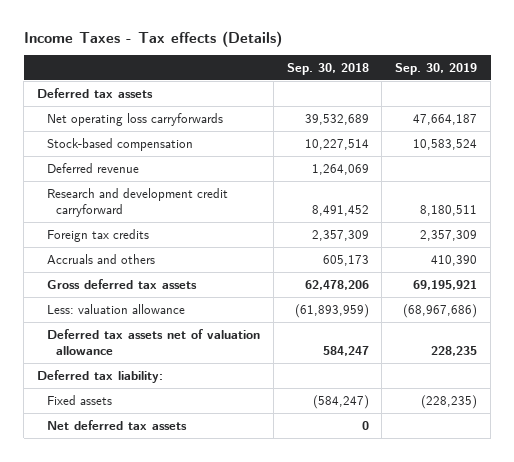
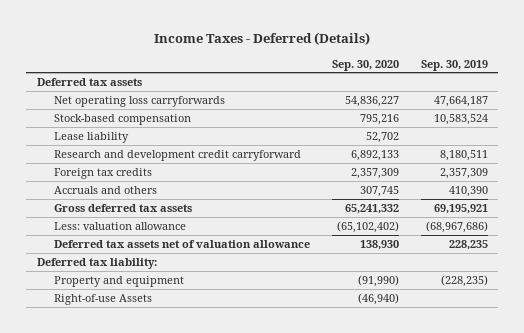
[23,30,282,47] Income Taxes - Tax effects (Details) -> [154,32,371,46] Income Taxes - Deferred (Details)
[286,62,369,75] Sep. 30, 2018 -> none
none -> [331,59,399,71] Sep. 30, 2020
[46,162,139,173] Deferred revenue -> none
none -> [53,132,129,144] Lease liability
[46,419,187,430] Net deferred tax assets -> none
[46,394,112,405] Fixed assets -> [53,276,184,288] Property and equipment
none -> [53,294,152,306] Right-of-use Assets

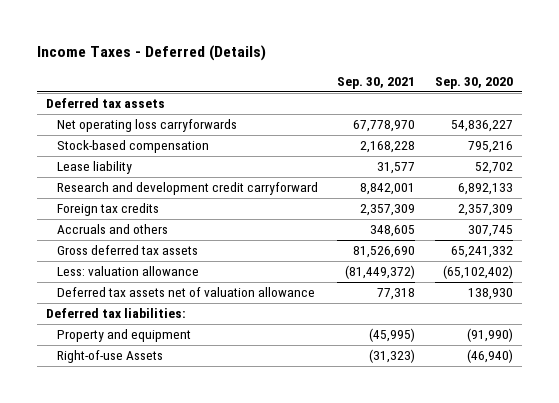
[420,59,488,71] Sep. 30, 2019 -> none
none -> [337,76,416,89] Sep. 30, 2021
[36,258,157,270] Deferred tax liability: -> [46,308,187,319] Deferred tax liabilities:

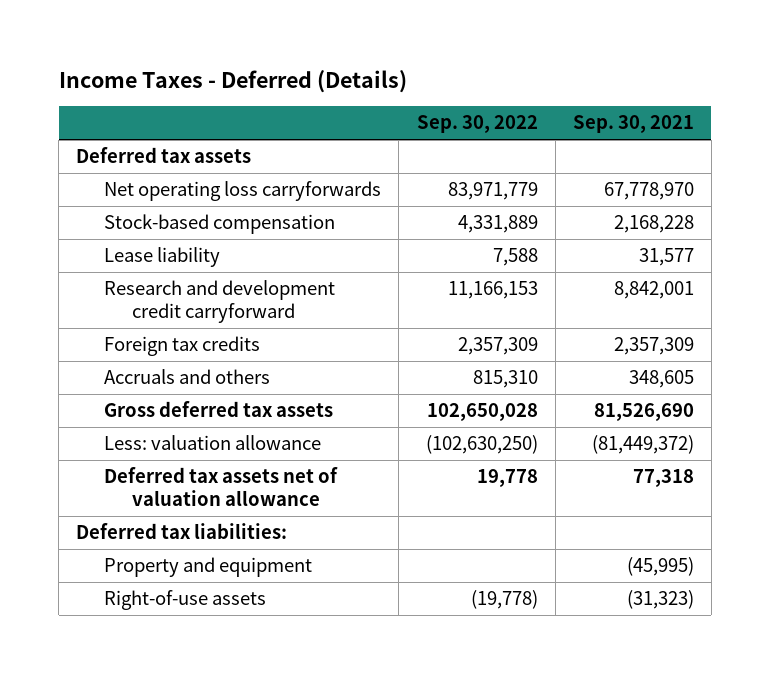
[434,76,513,89] Sep. 30, 2020 -> none
none -> [416,115,538,134] Sep. 30, 2022
[56,350,163,364] Right-of-use Assets -> [104,590,267,611] Right-of-use assets

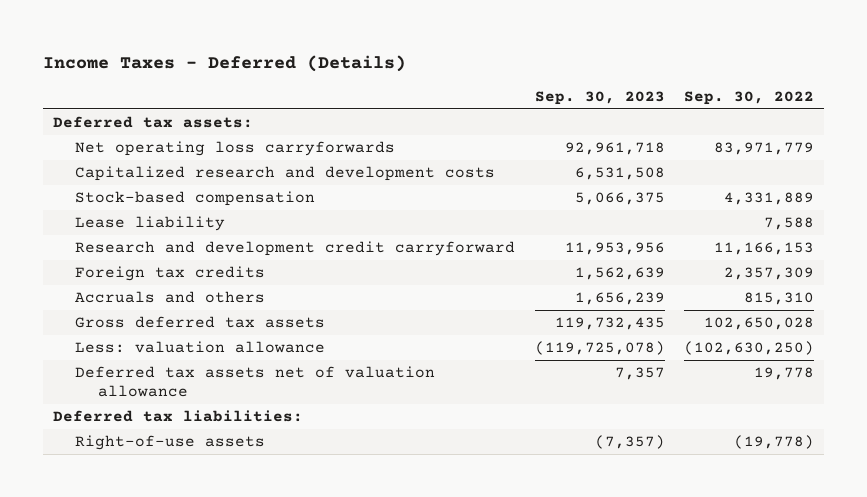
[572,115,694,134] Sep. 30, 2021 -> none
none -> [534,90,665,105] Sep. 30, 2023
[76,147,252,164] Deferred tax assets -> [52,116,253,129] Deferred tax assets:
none -> [75,166,496,182] Capitalized research and development costs
[104,557,313,578] Property and equipment -> none

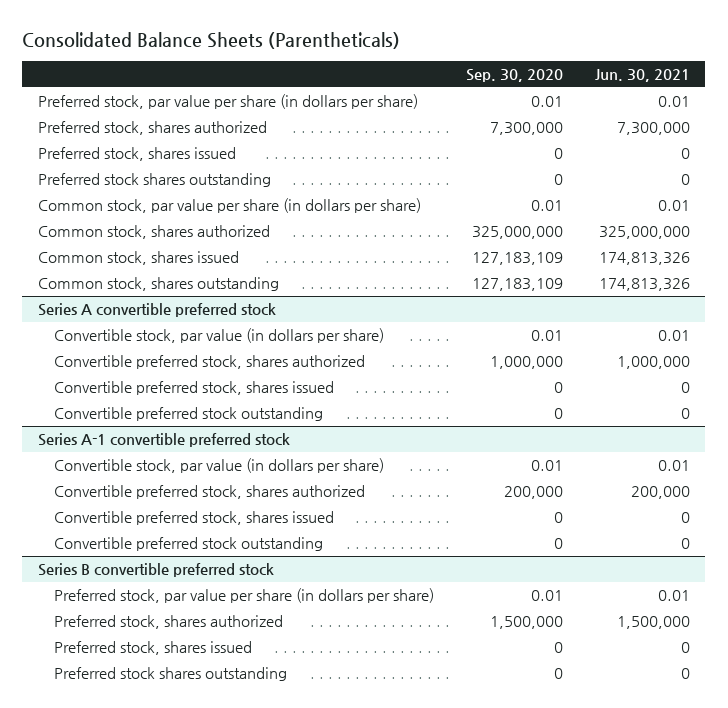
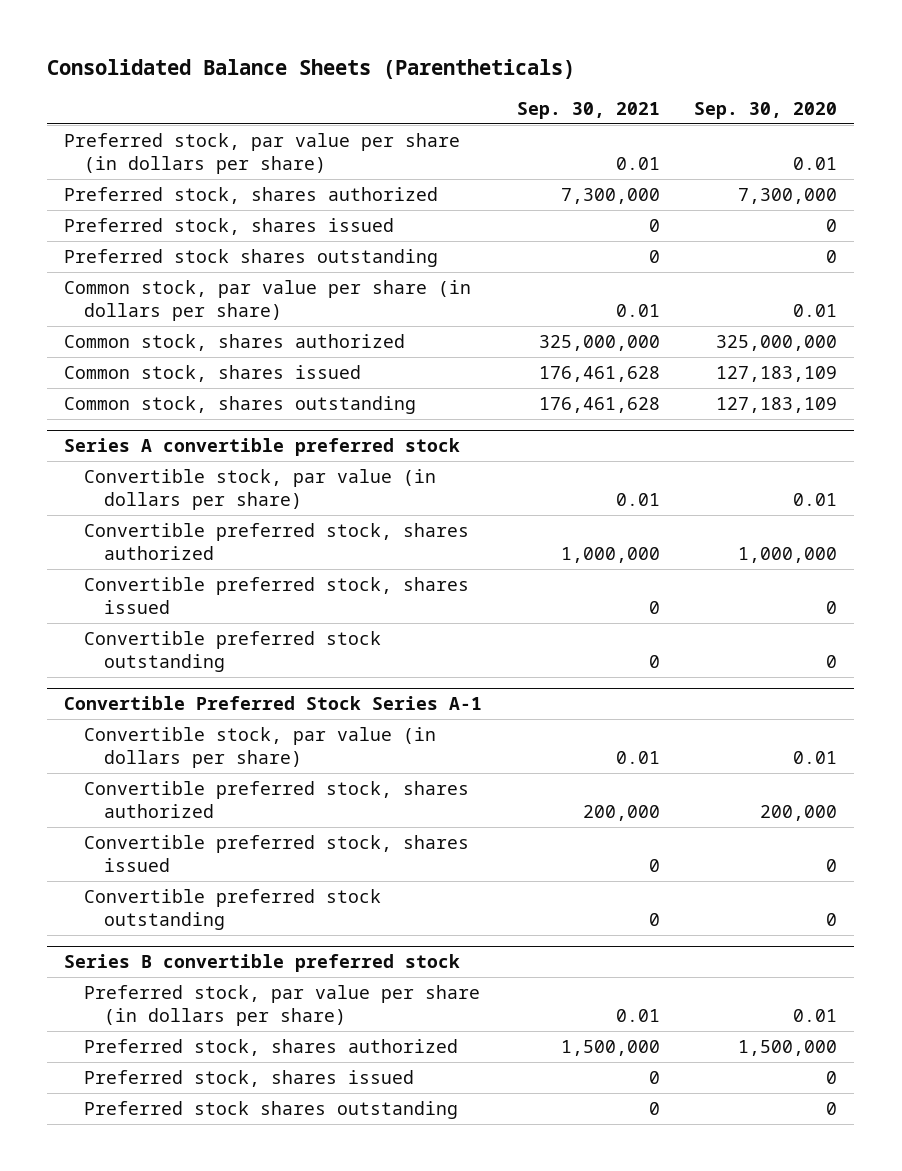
[594,69,690,83] Jun. 30, 2021 -> none
none -> [516,101,660,119] Sep. 30, 2021
[38,433,291,448] Series A-1 convertible preferred stock -> [64,696,483,711] Convertible Preferred Stock Series A-1

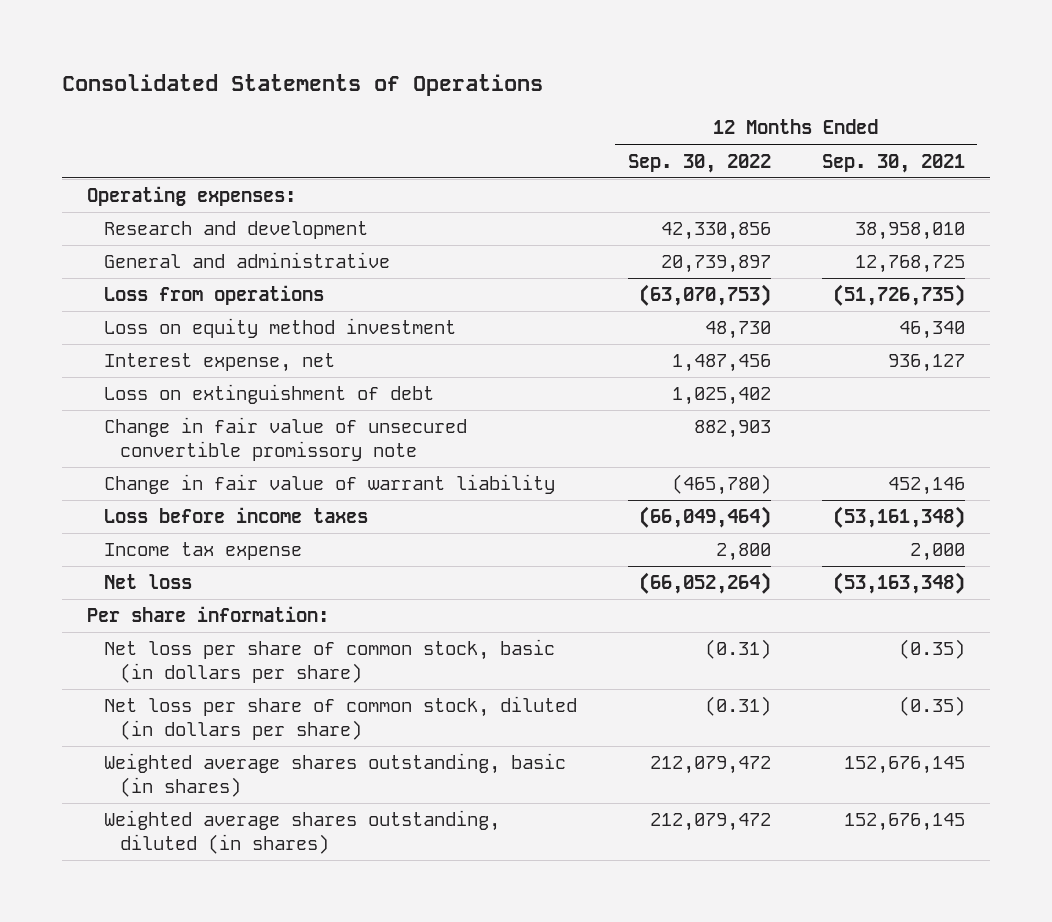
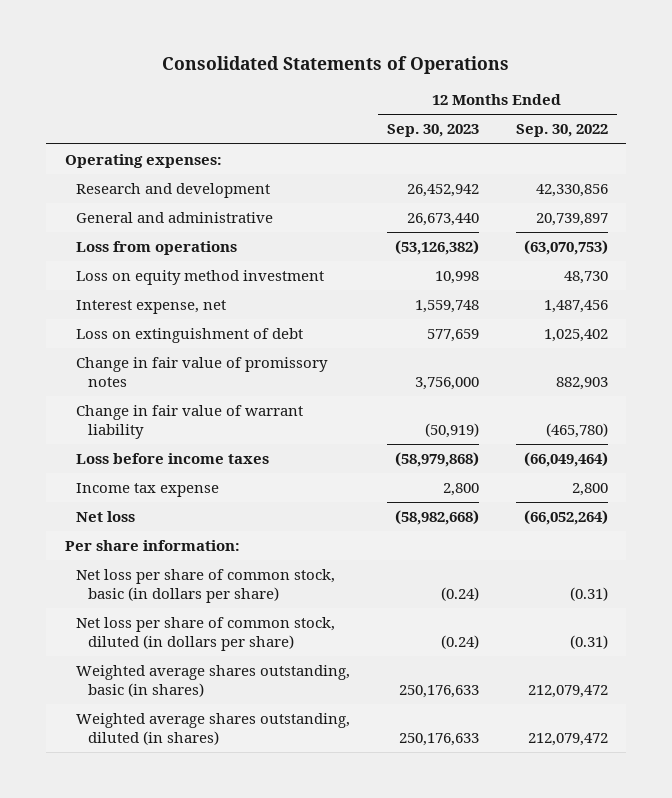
[821,153,965,173] Sep. 30, 2021 -> none
none -> [387,124,480,138] Sep. 30, 2023
[103,417,467,462] Change in fair value of unsecured convertible promissory note -> [76,357,329,388] Change in fair value of promissory notes

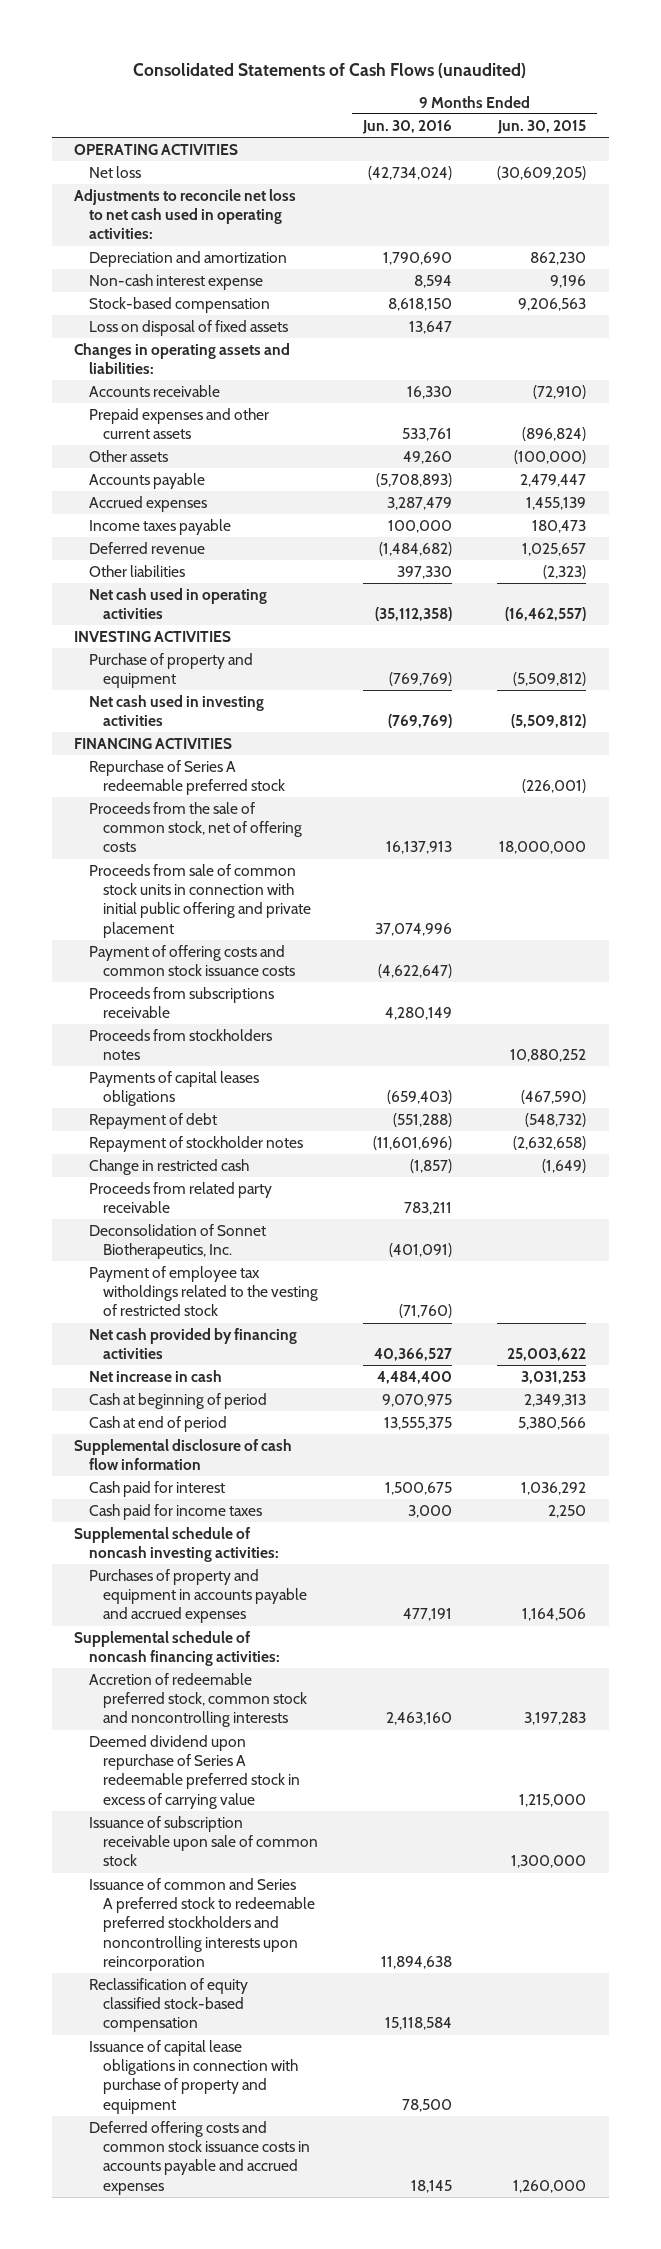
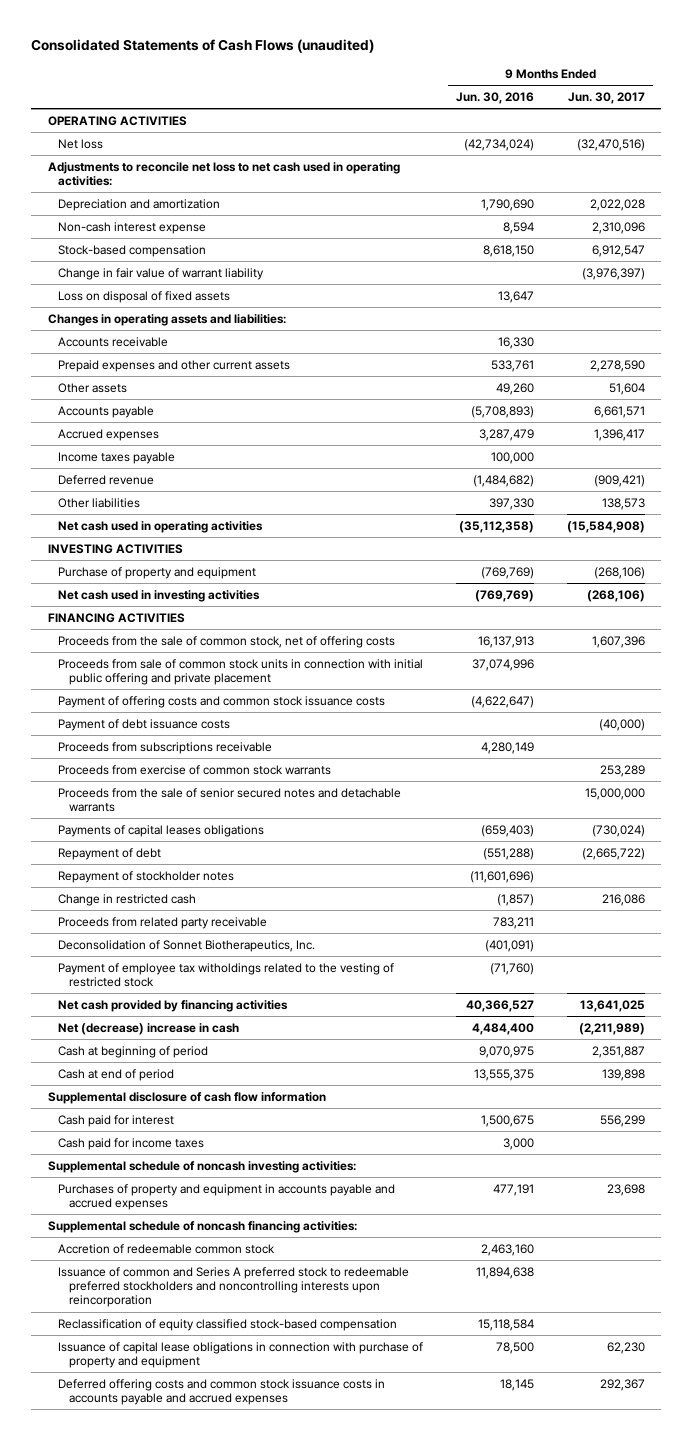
[497,119,587,134] Jun. 30, 2015 -> none
none -> [567,91,645,104] Jun. 30, 2017
none -> [58,267,265,280] Change in fair value of warrant liability
[88,759,285,796] Repurchase of Series A redeemable preferred stock -> none
none -> [58,718,231,731] Payment of debt issuance costs
none -> [58,764,332,775] Proceeds from exercise of common stock warrants
[88,1028,272,1061] Proceeds from stockholders notes -> [58,787,402,813] Proceeds from the sale of senior secured notes and detachable warrants
[88,1369,222,1382] Net increase in cash -> [58,1022,240,1035] Net (decrease) increase in cash
[88,1734,300,1809] Deemed dividend upon repurchase of Series A redeemable preferred stock in excess of carrying value -> none
[88,1815,318,1867] Issuance of subscription receivable upon sale of common stock -> none
[88,1672,307,1728] Accretion of redeemable preferred stock, common stock and noncontrolling interests -> [58,1243,276,1254] Accretion of redeemable common stock

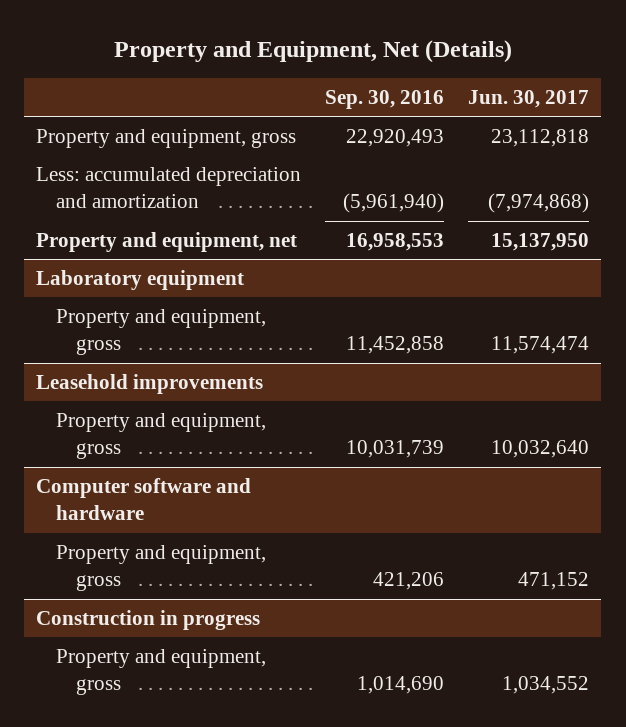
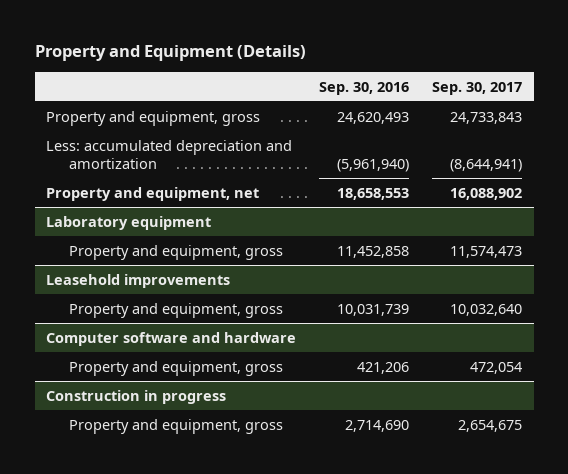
[113,39,512,63] Property and Equipment, Net (Details) -> [34,45,306,62] Property and Equipment (Details)
[468,89,590,108] Jun. 30, 2017 -> none
none -> [432,81,523,95] Sep. 30, 2017
[346,128,445,147] 22,920,493 -> [337,111,410,124] 24,620,493
[346,232,445,251] 16,958,553 -> [337,187,410,200] 18,658,553
[357,676,445,695] 1,014,690 -> [345,419,410,432] 2,714,690

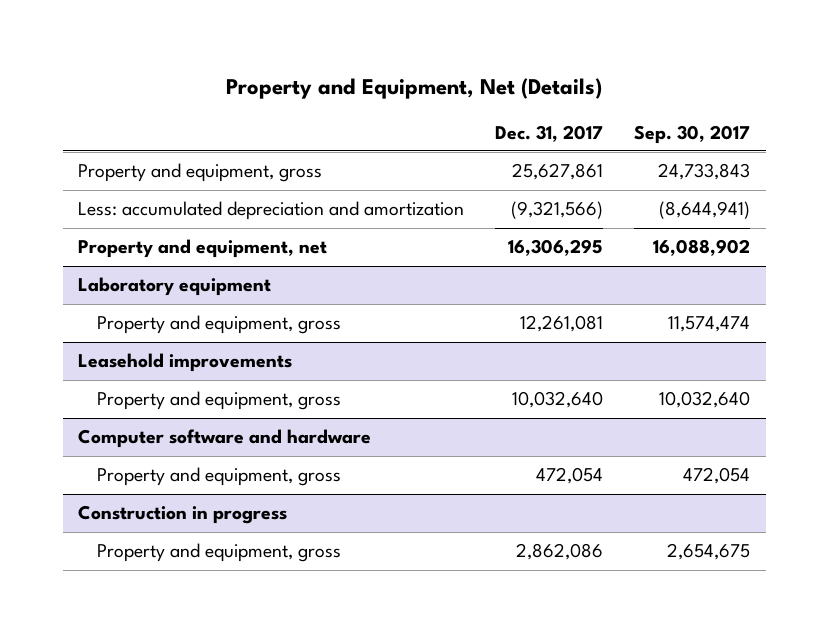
[34,45,306,62] Property and Equipment (Details) -> [226,77,603,99] Property and Equipment, Net (Details)
[319,81,410,95] Sep. 30, 2016 -> none
none -> [495,124,604,142] Dec. 31, 2017
[450,245,523,258] 11,574,473 -> [668,316,751,333] 11,574,474

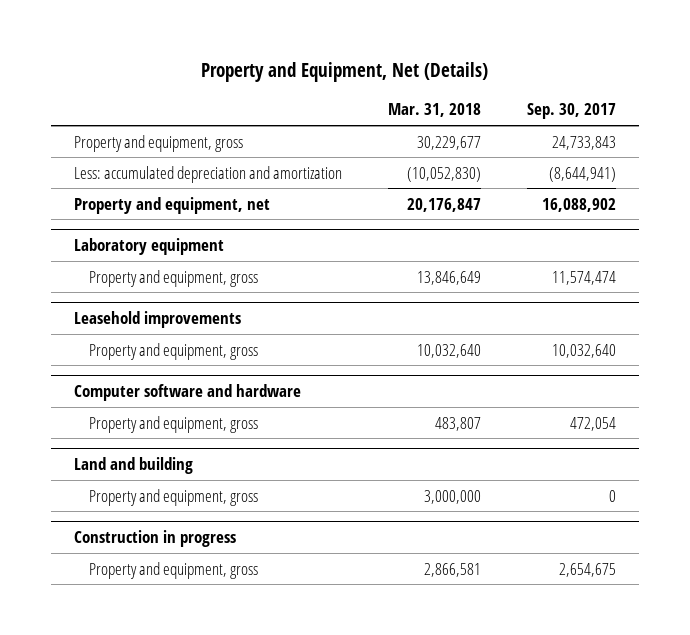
[495,124,604,142] Dec. 31, 2017 -> none
none -> [388,103,482,118] Mar. 31, 2018
none -> [74,457,194,475] Land and building
none -> [88,488,258,506] Property and equipment, gross

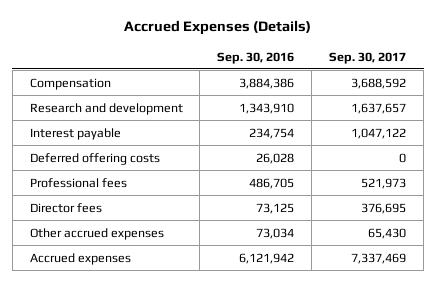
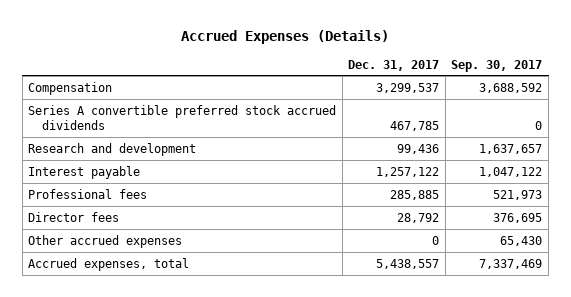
[217,51,295,64] Sep. 30, 2016 -> none
none -> [348,59,440,71] Dec. 31, 2017
none -> [28,104,337,130] Series A convertible preferred stock accrued dividends
[29,152,160,165] Deferred offering costs -> none
[29,252,131,265] Accrued expenses -> [28,257,190,271] Accrued expenses, total

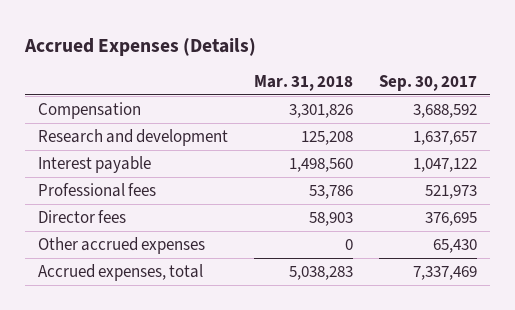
[348,59,440,71] Dec. 31, 2017 -> none
none -> [253,75,353,92] Mar. 31, 2018
[28,104,337,130] Series A convertible preferred stock accrued dividends -> none

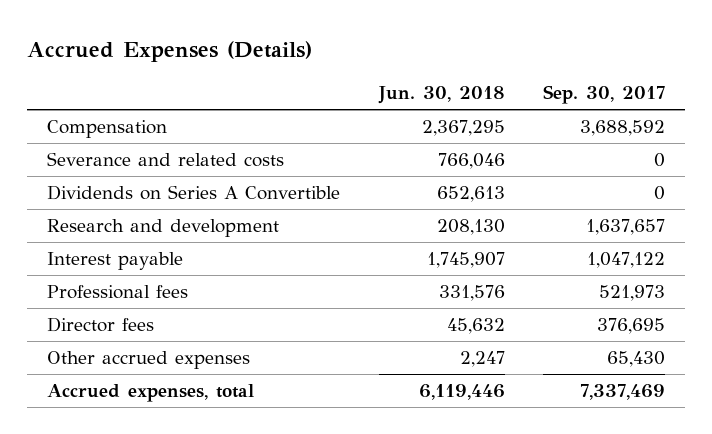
[253,75,353,92] Mar. 31, 2018 -> none
none -> [377,86,505,105] Jun. 30, 2018
none -> [46,152,284,168] Severance and related costs
none -> [46,185,340,201] Dividends on Series A Convertible

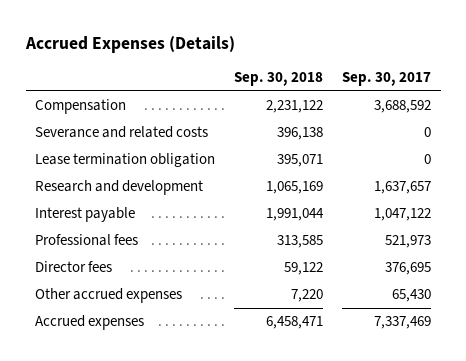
[377,86,505,105] Jun. 30, 2018 -> none
none -> [234,72,324,87] Sep. 30, 2018
[46,185,340,201] Dividends on Series A Convertible -> none
none -> [35,153,216,168] Lease termination obligation
[46,384,254,403] Accrued expenses, total -> [35,315,145,331] Accrued expenses

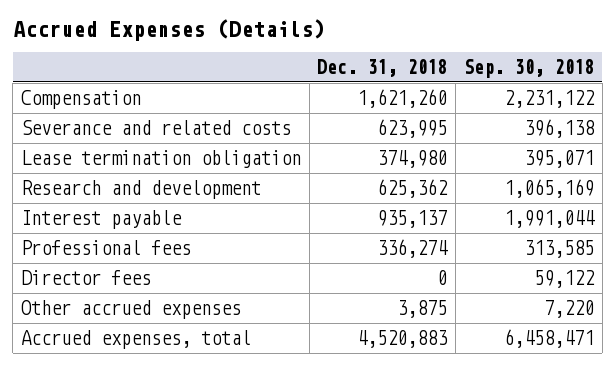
[342,72,432,87] Sep. 30, 2017 -> none
none -> [317,58,448,77] Dec. 31, 2018
[35,315,145,331] Accrued expenses -> [20,329,251,349] Accrued expenses, total

